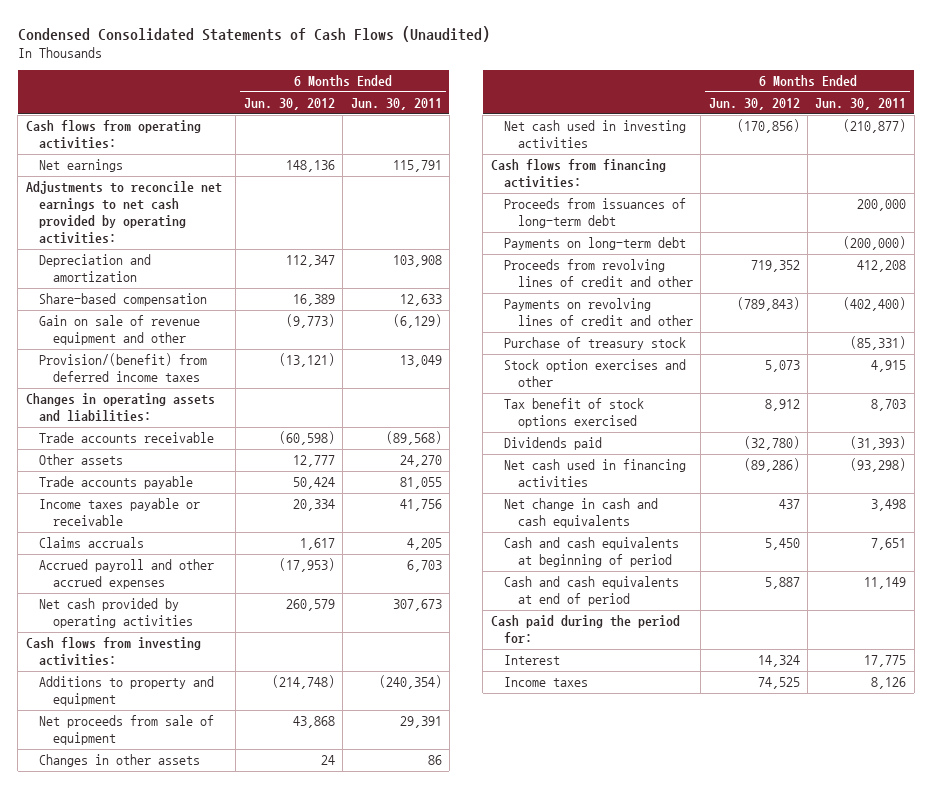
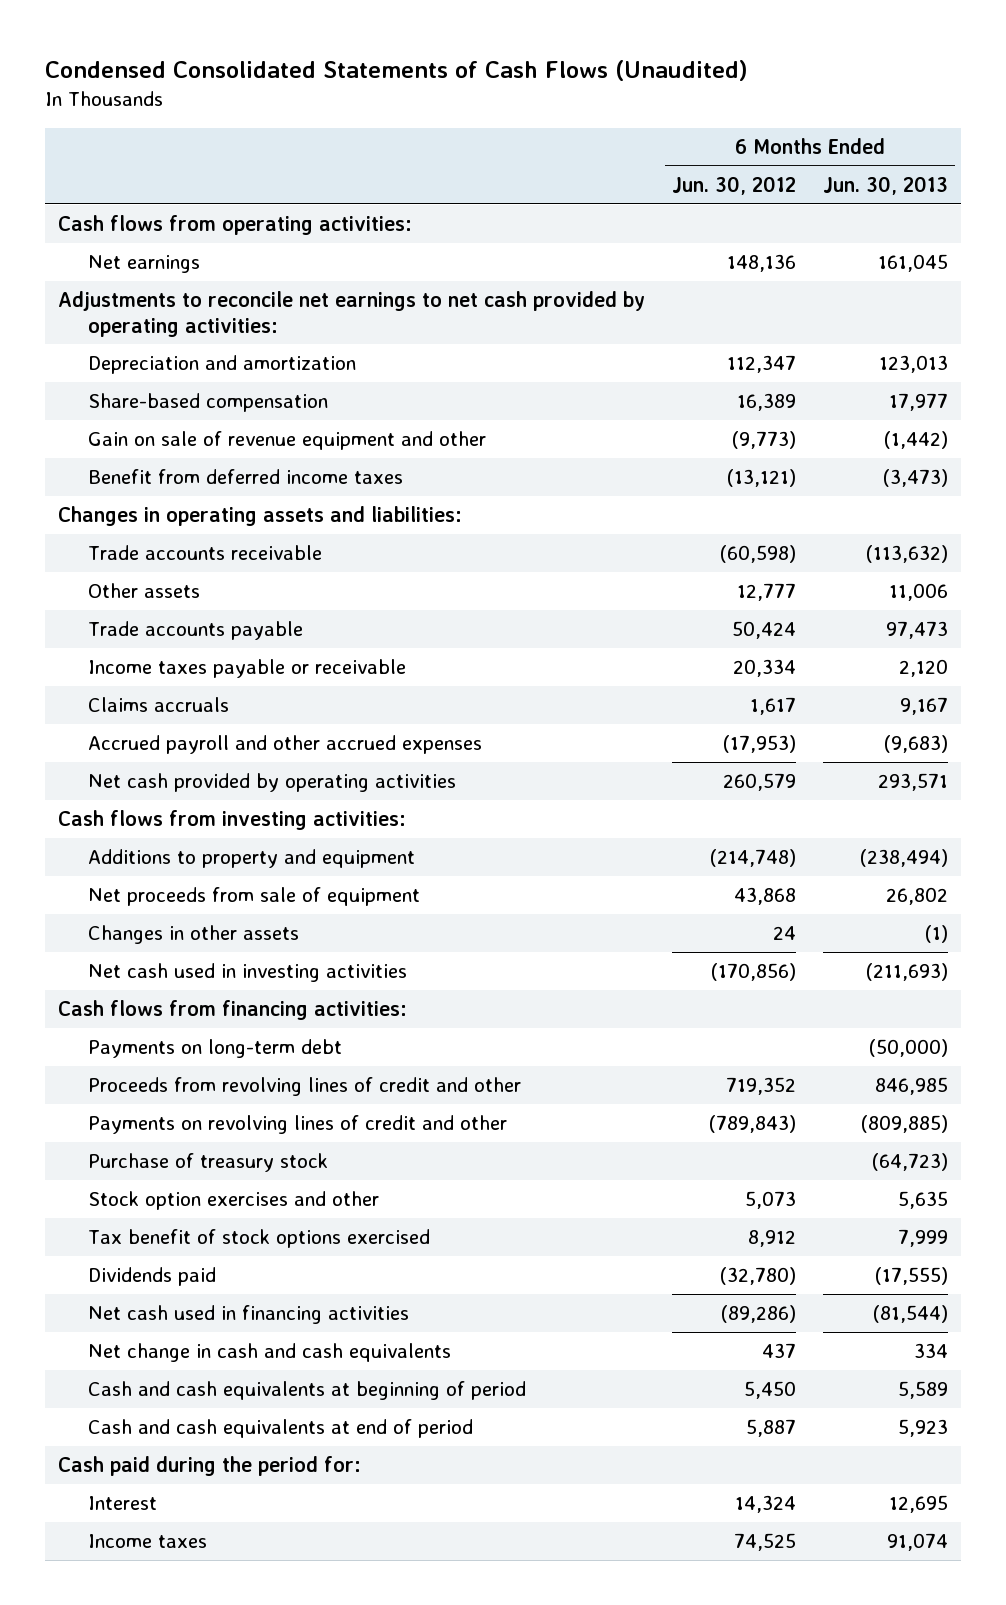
[350,98,442,111] Jun. 30, 2011 -> none
none -> [822,175,948,195] Jun. 30, 2013
[39,353,208,383] Provision/(benefit) from deferred income taxes -> [88,469,404,485] Benefit from deferred income taxes
[504,198,687,229] Proceeds from issuances of long-term debt -> none

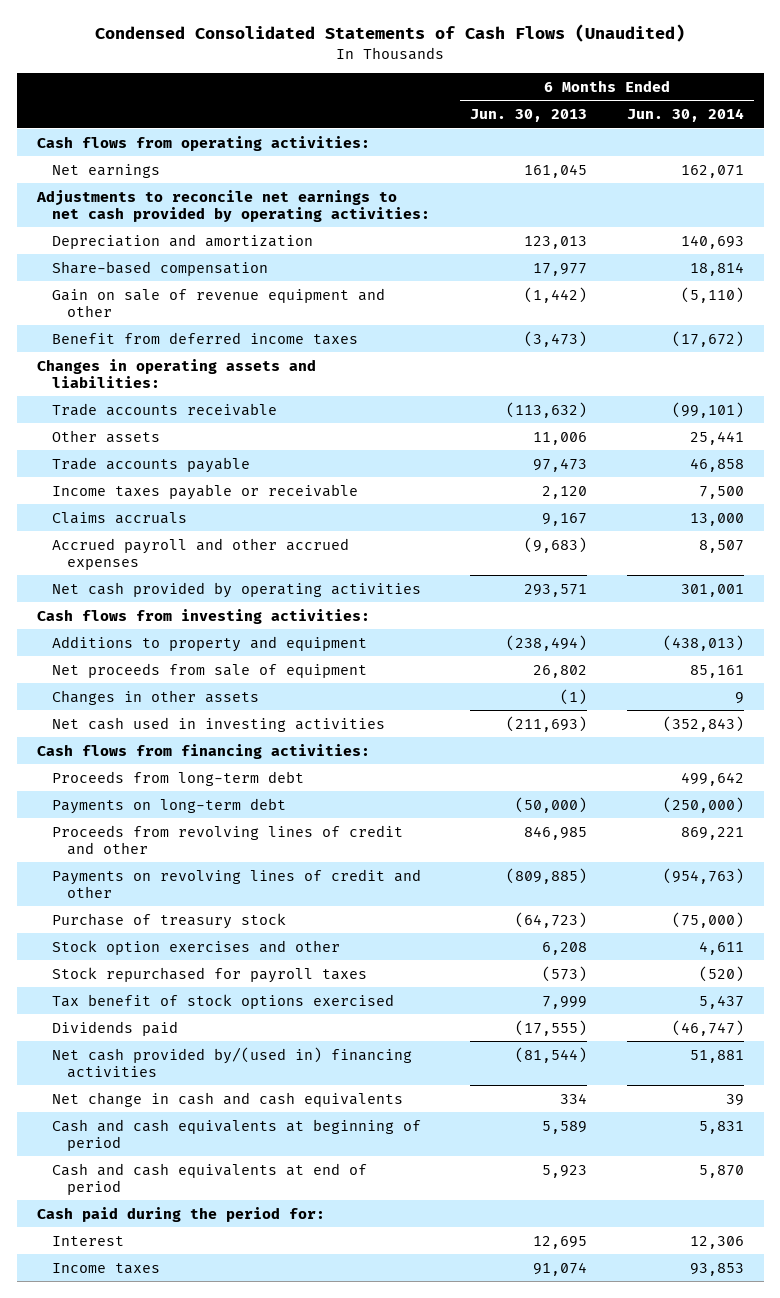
[672,175,797,195] Jun. 30, 2012 -> none
none -> [626,108,744,123] Jun. 30, 2014
none -> [51,770,304,786] Proceeds from long-term debt
[897,1191,948,1210] 5,635 -> [541,941,587,955] 6,208
none -> [51,966,367,983] Stock repurchased for payroll taxes
[88,1305,410,1325] Net cash used in financing activities -> [51,1046,412,1078] Net cash provided by/(used in) financing activities

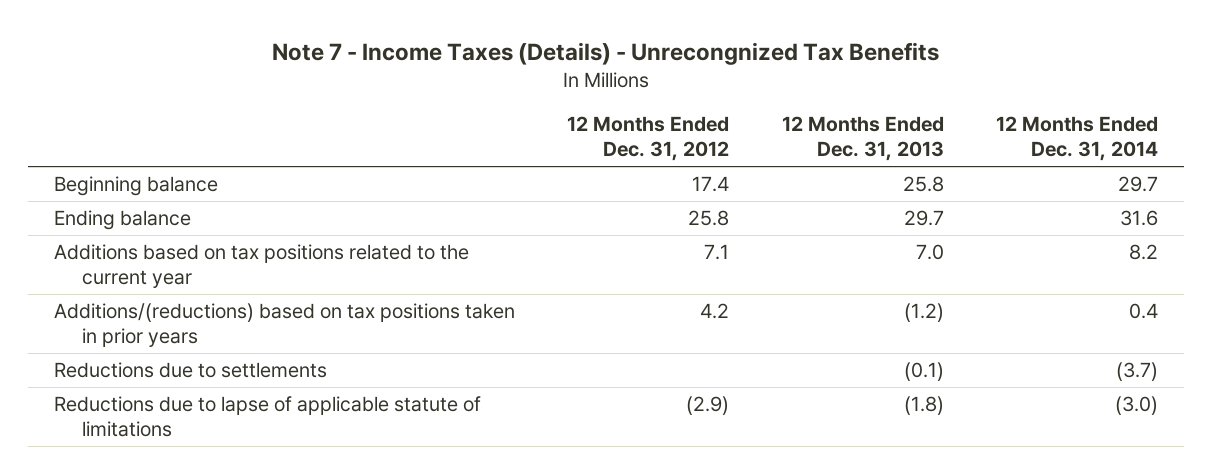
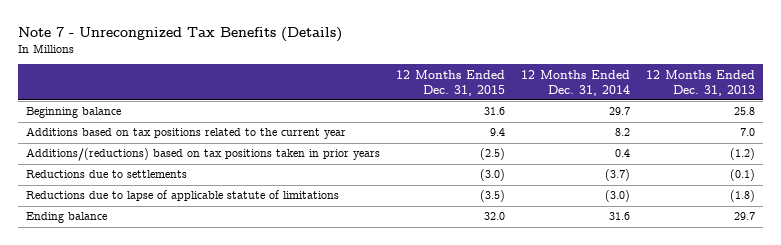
[272,41,940,65] Note 7 - Income Taxes (Details) - Unrecongnized Tax Benefits -> [18,26,343,42] Note 7 - Unrecongnized Tax Benefits (Details)
[567,116,730,162] 12 Months Ended Dec. 31, 2012 -> none
none -> [395,69,505,96] 12 Months Ended Dec. 31, 2015
[54,210,192,231] Ending balance -> [26,212,108,224] Ending balance

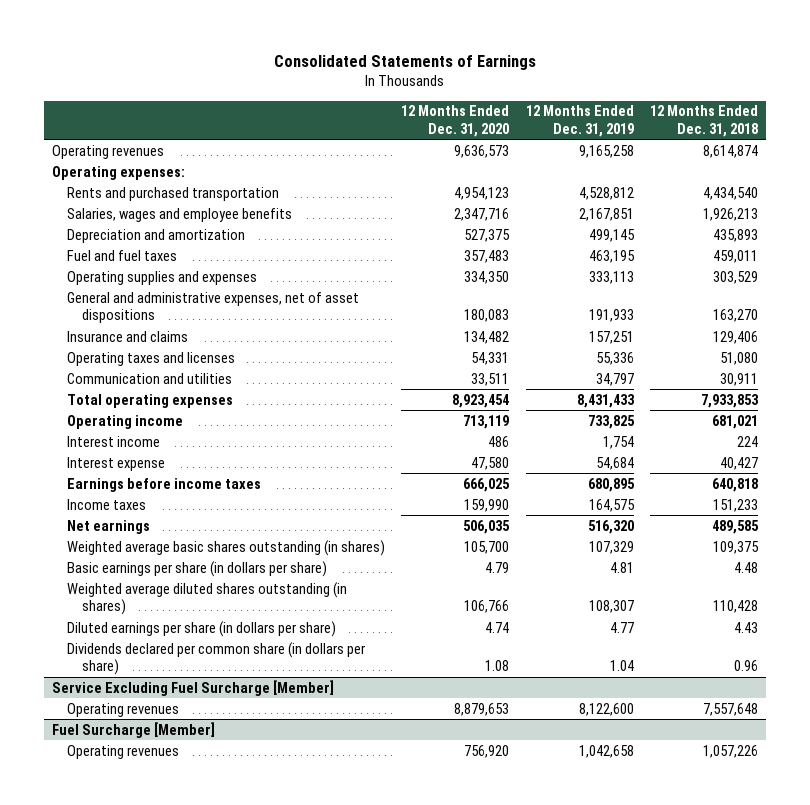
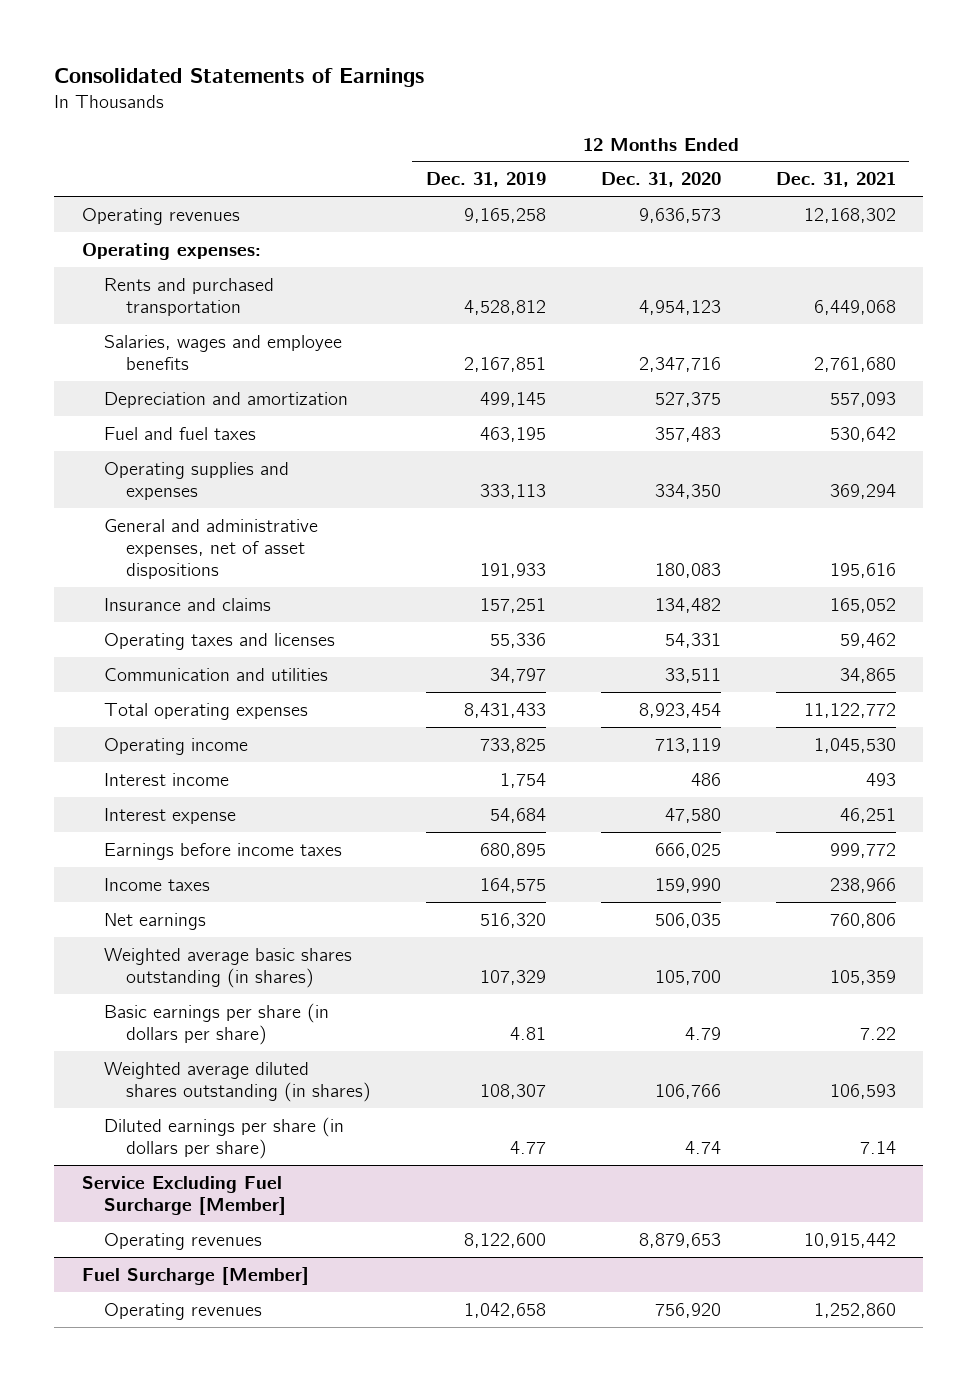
[649,105,758,137] 12 Months Ended Dec. 31, 2018 -> none
none -> [775,172,896,188] Dec. 31, 2021
[67,641,366,676] Dividends declared per common share (in dollars per share) -> none

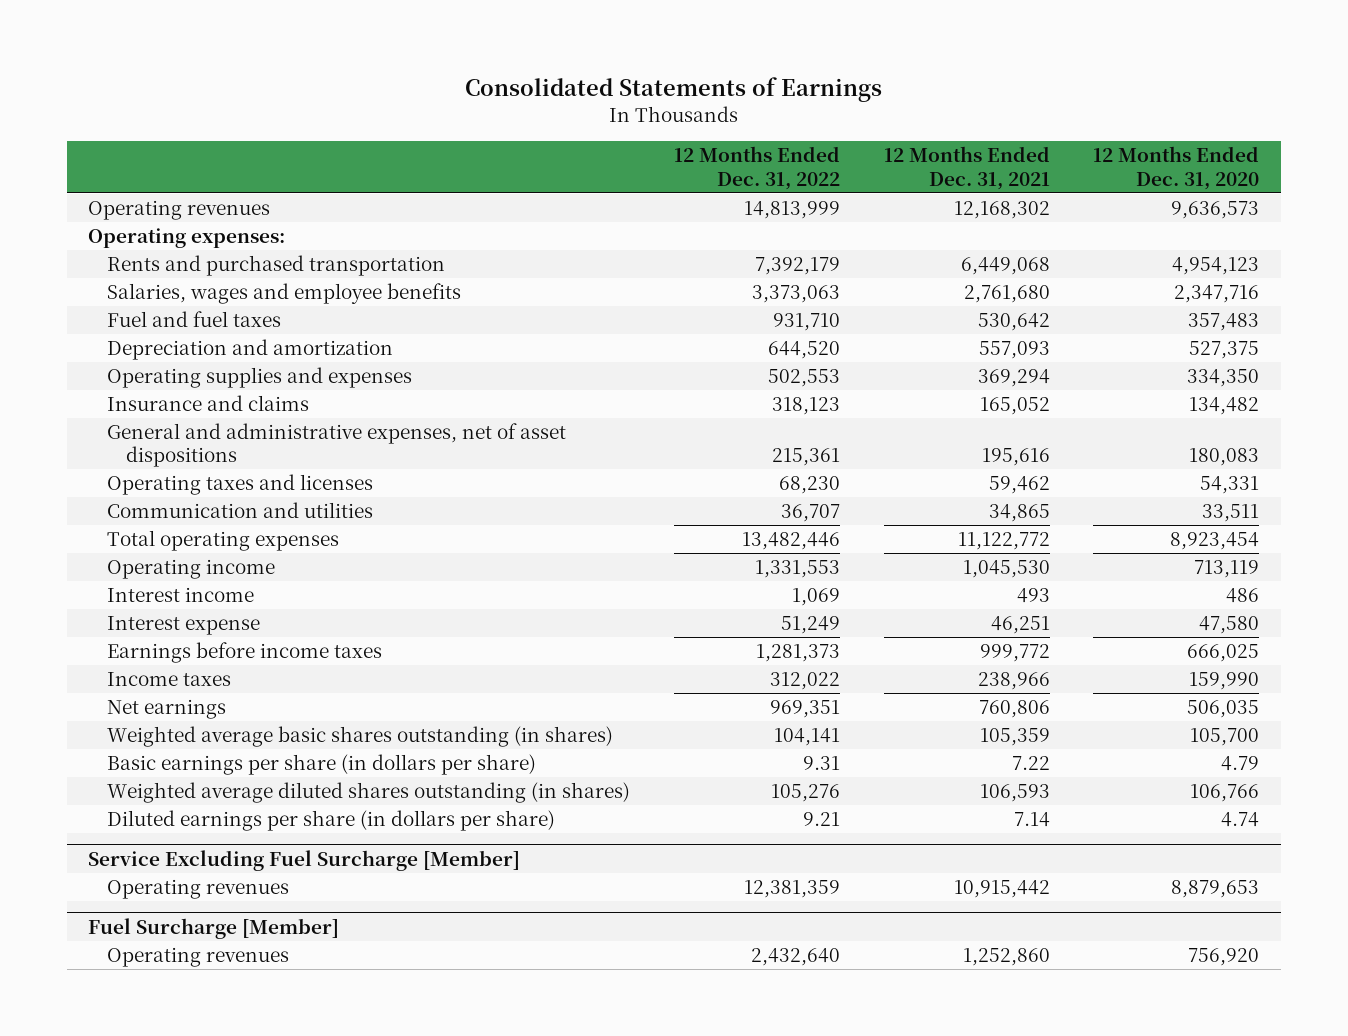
[425,172,546,188] Dec. 31, 2019 -> none
none -> [673,146,840,190] 12 Months Ended Dec. 31, 2022
[103,391,348,408] Depreciation and amortization -> [107,339,394,361] Depreciation and amortization
[103,518,318,580] General and administrative expenses, net of asset dispositions -> [107,423,567,468] General and administrative expenses, net of asset dispositions

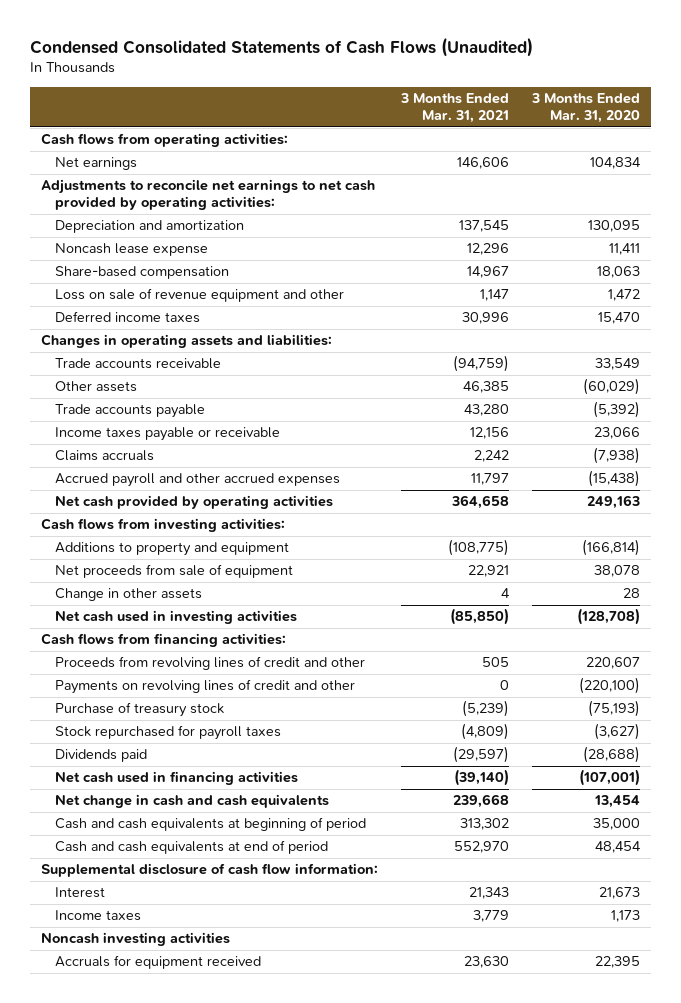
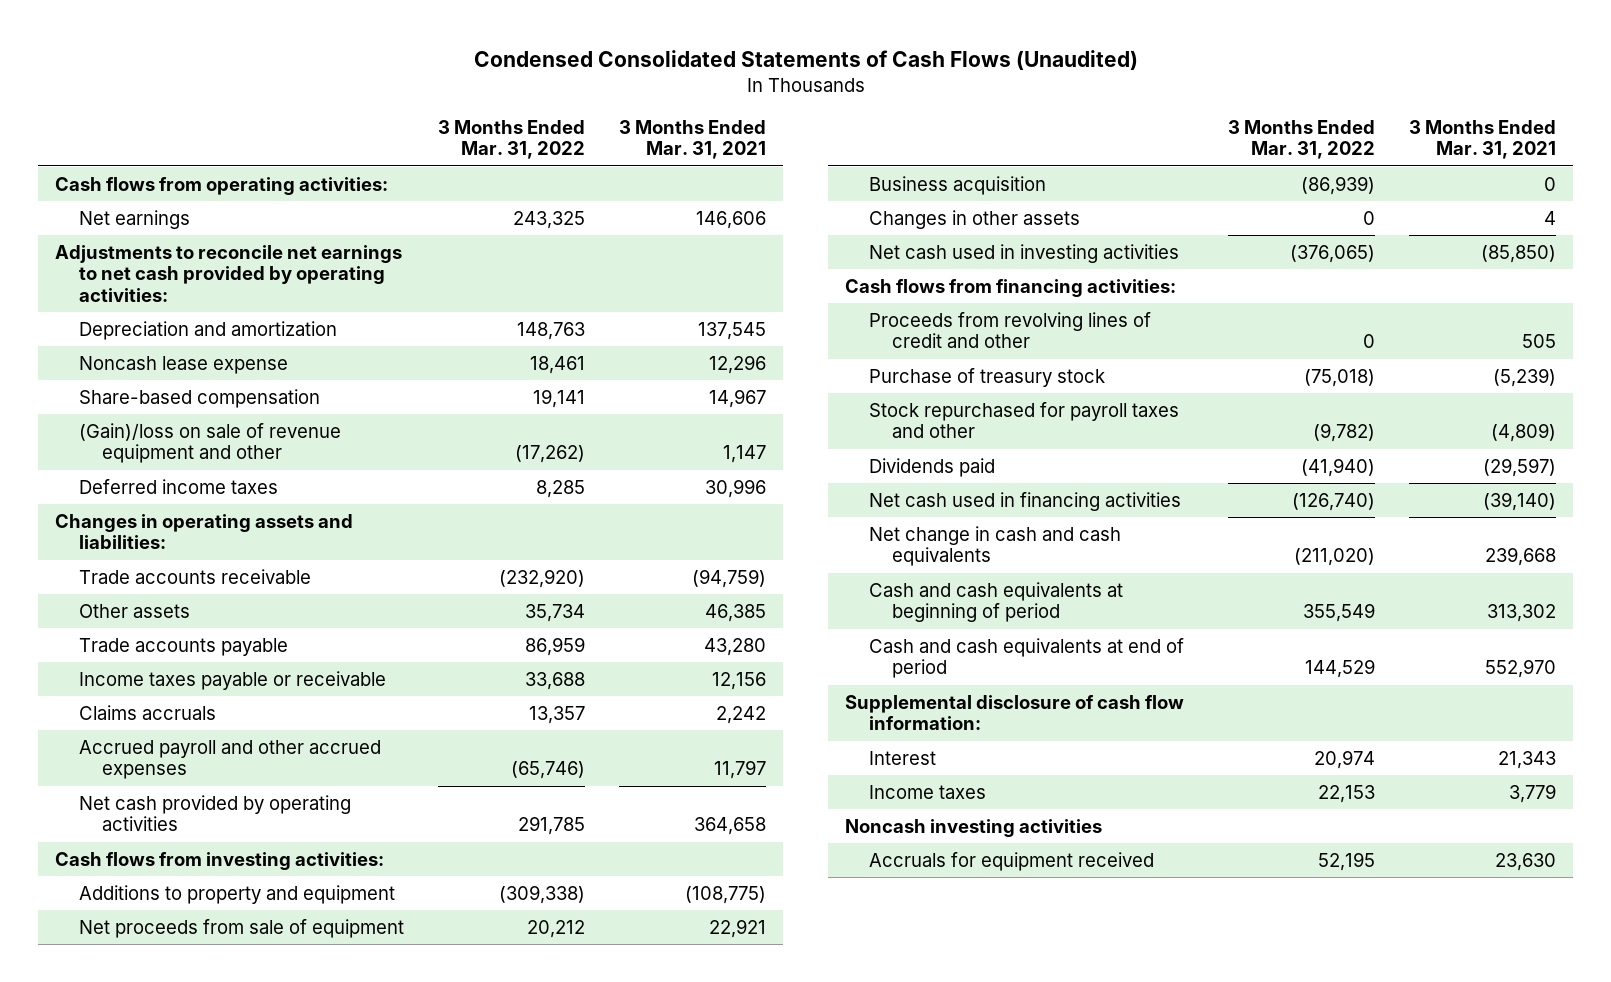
[531,93,641,124] 3 Months Ended Mar. 31, 2020 -> none
none -> [437,119,585,160] 3 Months Ended Mar. 31, 2022
[54,288,344,303] Loss on sale of revenue equipment and other -> [78,422,341,464] (Gain)/loss on sale of revenue equipment and other
none -> [868,175,1046,195] Business acquisition
[54,588,202,602] Change in other assets -> [868,209,1080,229] Changes in other assets
[54,679,355,695] Payments on revolving lines of credit and other -> none
[54,725,281,741] Stock repurchased for payroll taxes -> [868,401,1179,439] Stock repurchased for payroll taxes and other

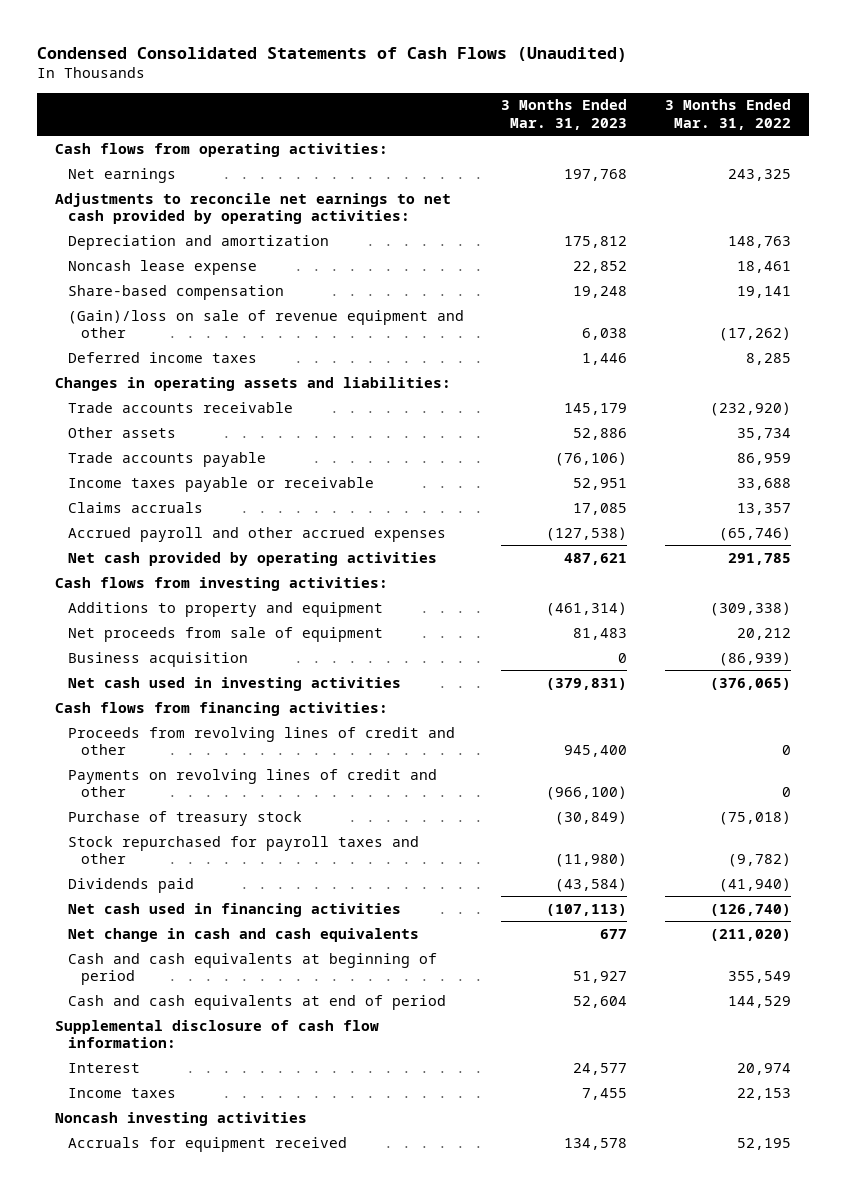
[618,119,766,160] 3 Months Ended Mar. 31, 2021 -> none
none -> [501,99,628,131] 3 Months Ended Mar. 31, 2023
[868,209,1080,229] Changes in other assets -> none
none -> [68,768,438,798] Payments on revolving lines of credit and other

